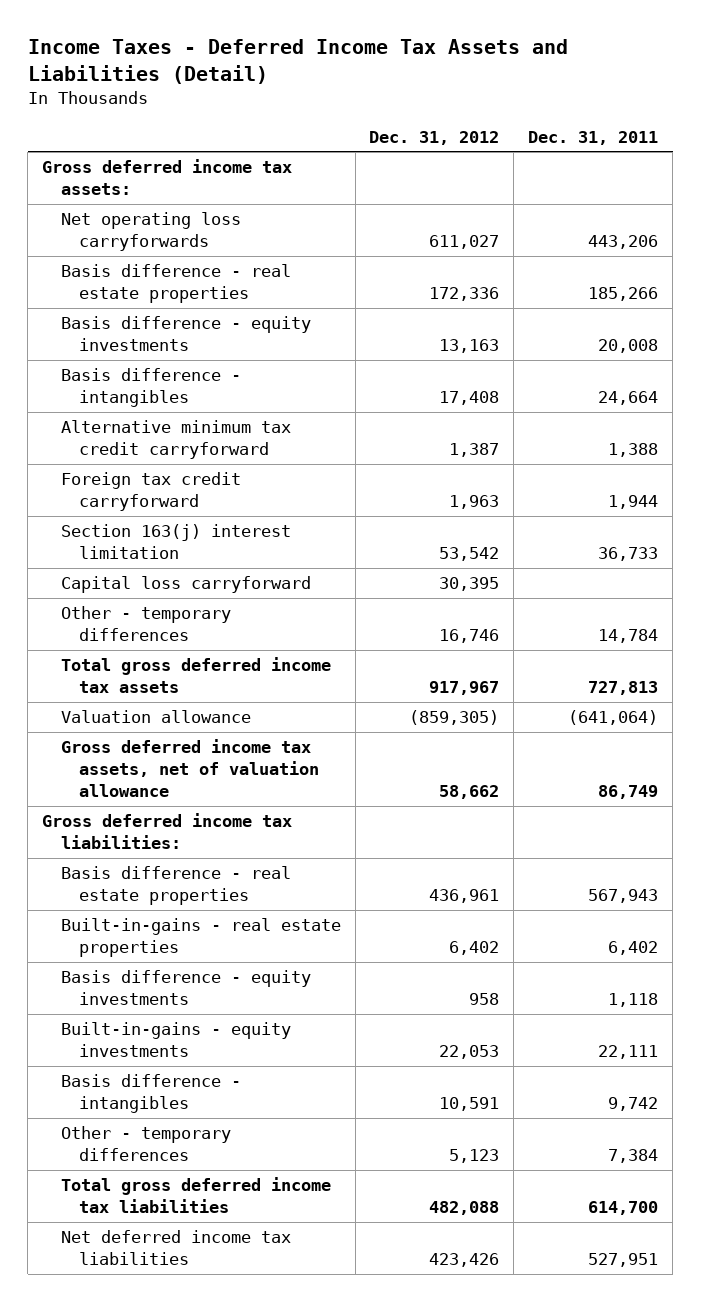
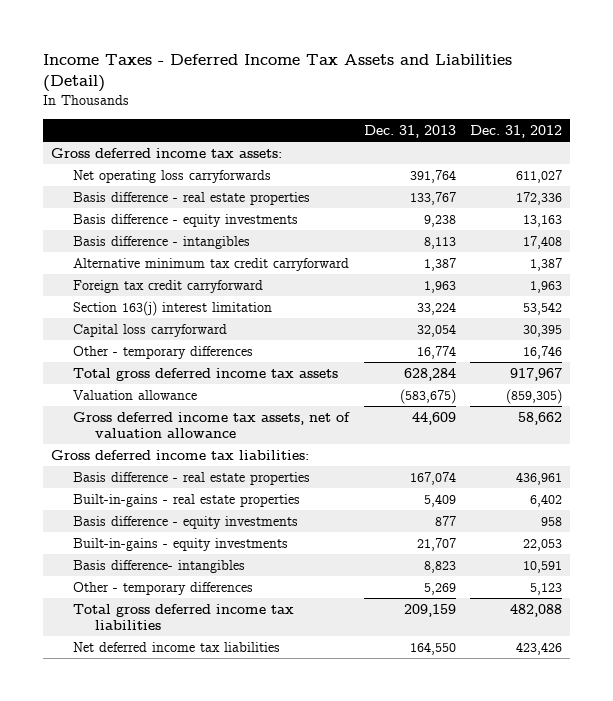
[528,130,659,145] Dec. 31, 2011 -> none
none -> [363,125,456,139] Dec. 31, 2013
[60,1074,241,1114] Basis difference - intangibles -> [72,559,245,573] Basis difference- intangibles

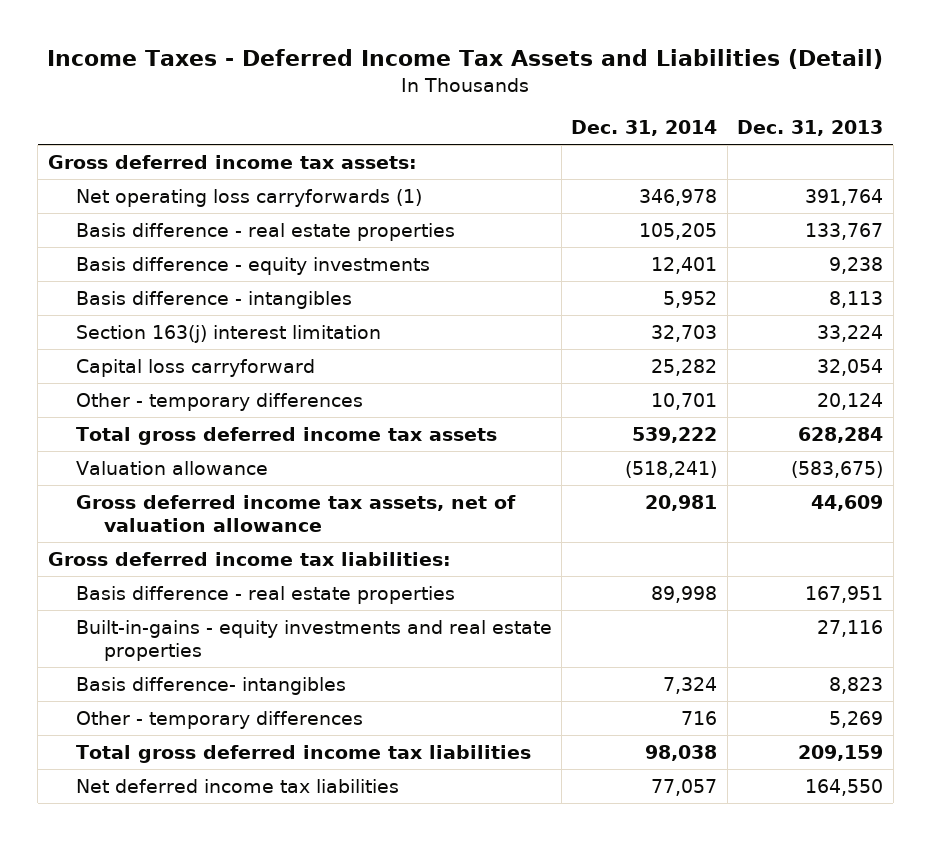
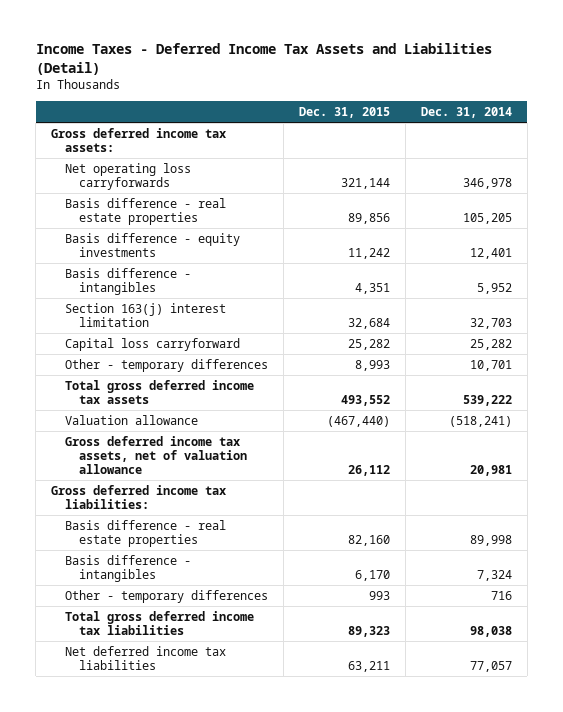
[737,119,884,136] Dec. 31, 2013 -> none
none -> [298,107,390,119] Dec. 31, 2015
[75,188,422,207] Net operating loss carryforwards (1) -> [64,162,191,190] Net operating loss carryforwards
[75,619,552,661] Built-in-gains - equity investments and real estate properties -> none
[75,676,346,695] Basis difference- intangibles -> [64,554,191,582] Basis difference - intangibles

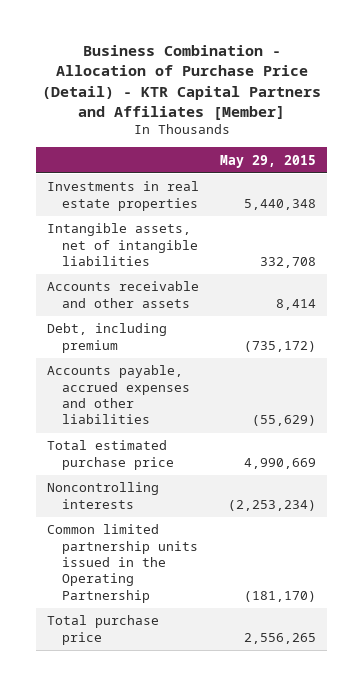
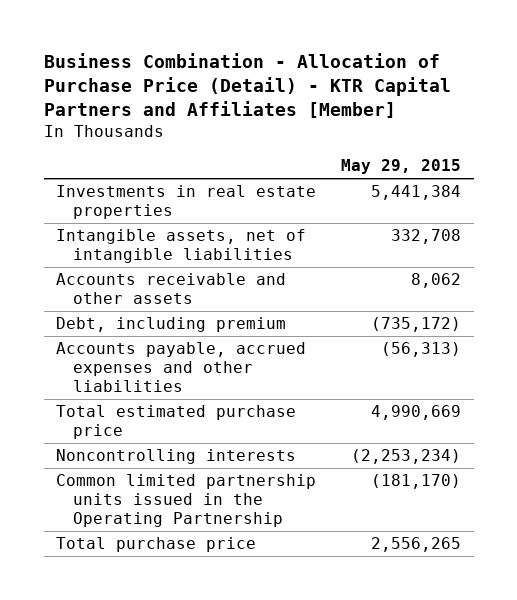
[244,198,317,210] 5,440,348 -> [371,185,462,201] 5,441,384
[276,298,317,310] 8,414 -> [411,273,462,289] 8,062
[252,415,317,427] (55,629) -> [381,342,462,358] (56,313)

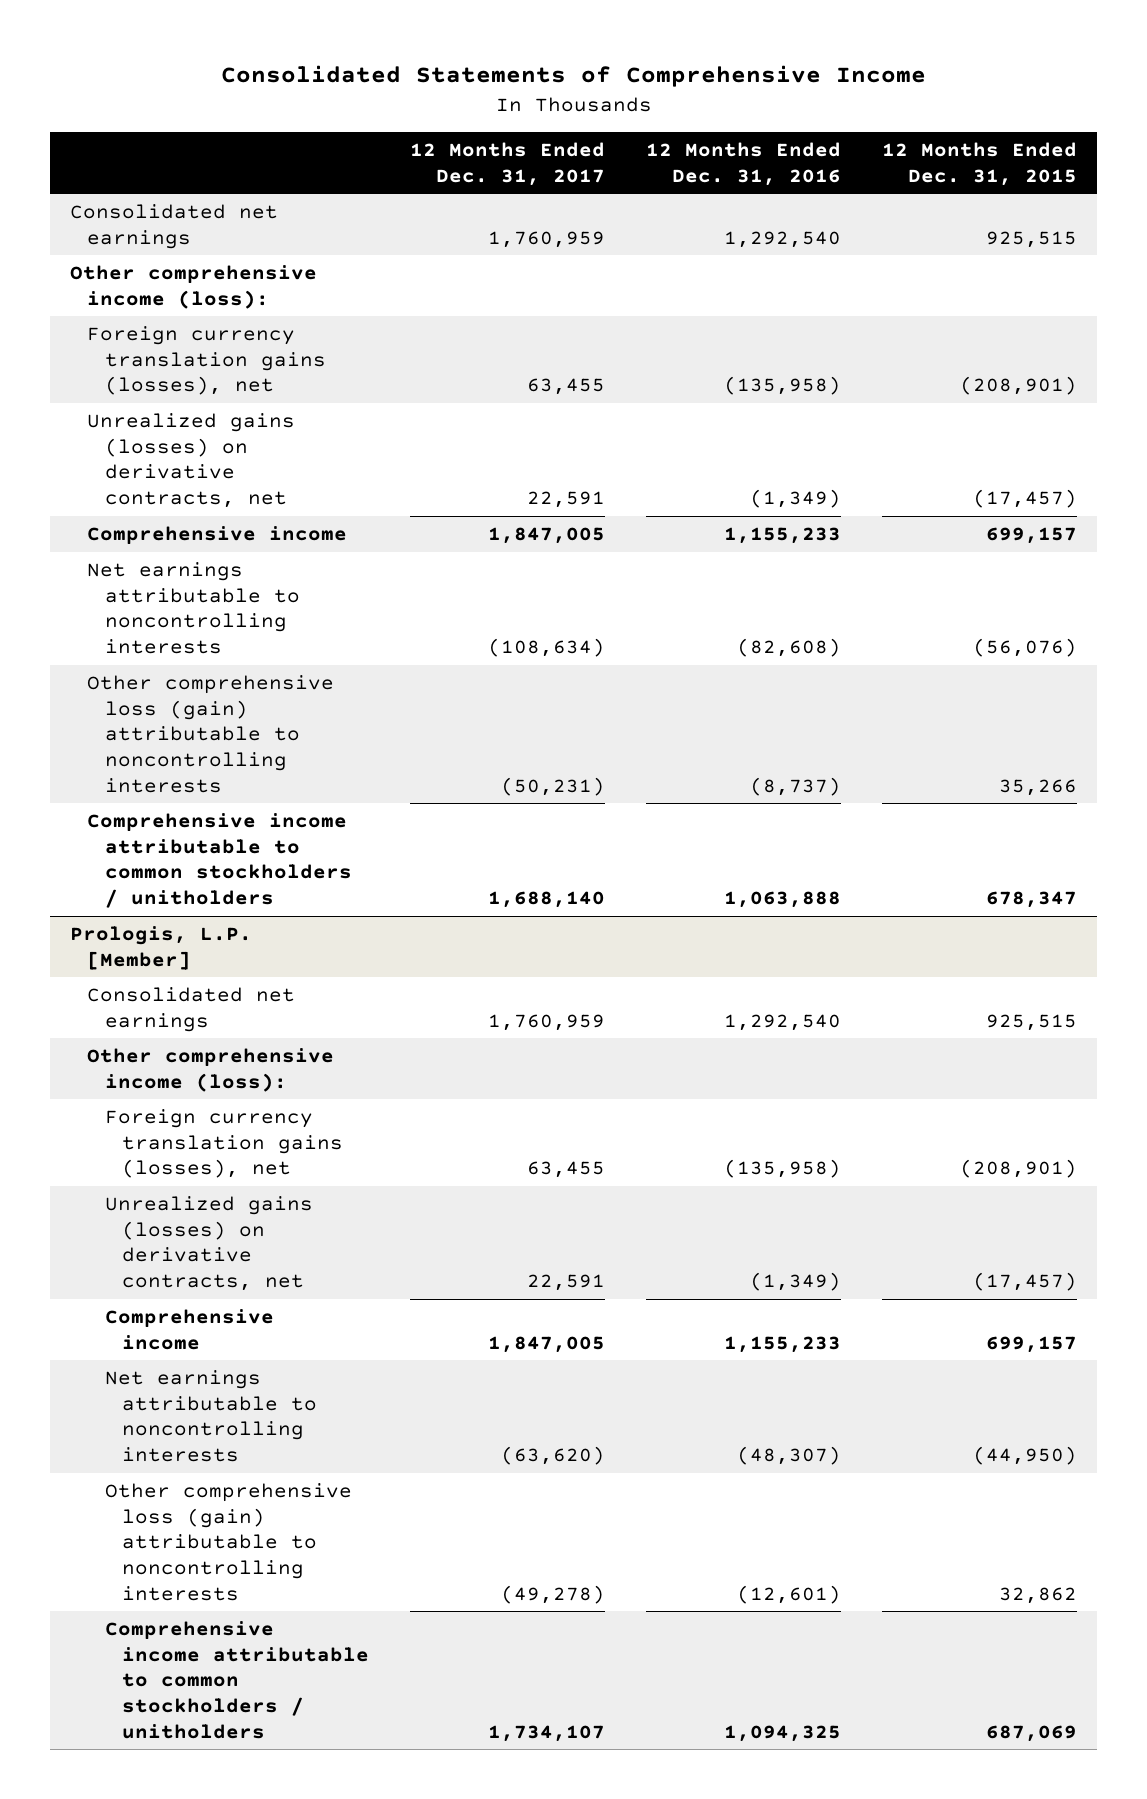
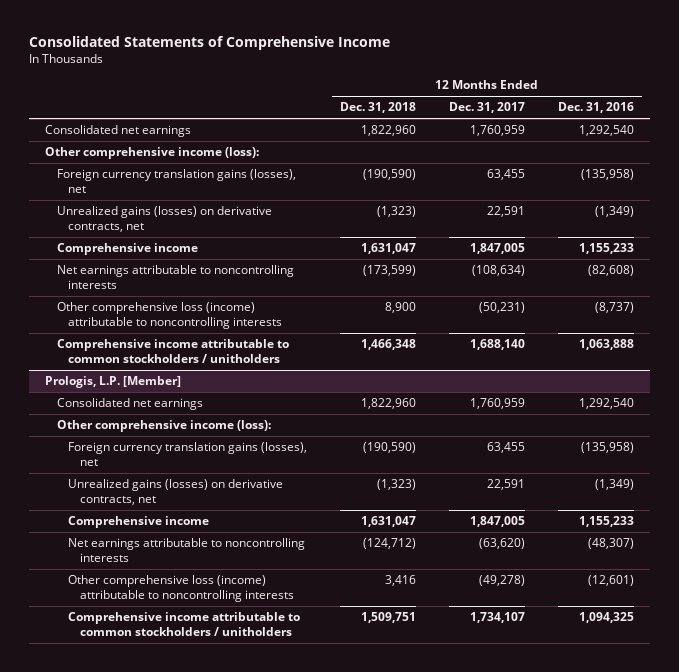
[881,141,1077,186] 12 Months Ended Dec. 31, 2015 -> none
none -> [339,102,416,114] Dec. 31, 2018
[87,675,335,793] Other comprehensive loss (gain) attributable to noncontrolling interests -> [56,302,283,330] Other comprehensive loss (income) attributable to noncontrolling interests
[104,1483,352,1601] Other comprehensive loss (gain) attributable to noncontrolling interests -> [68,575,294,603] Other comprehensive loss (income) attributable to noncontrolling interests

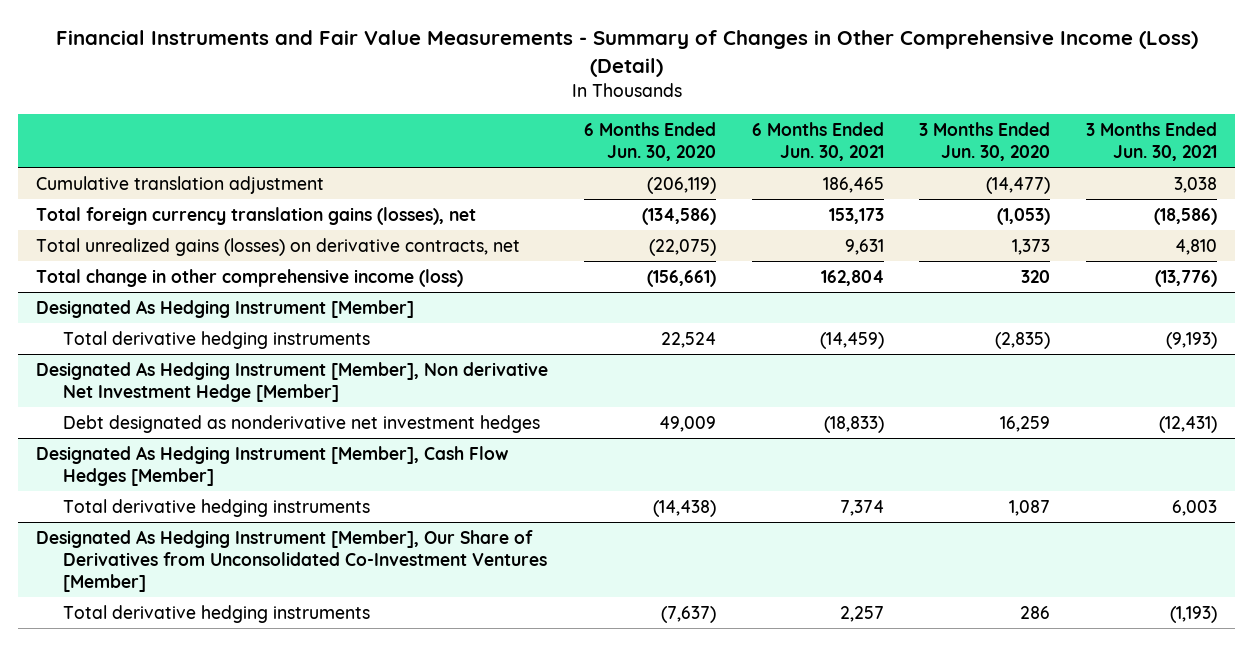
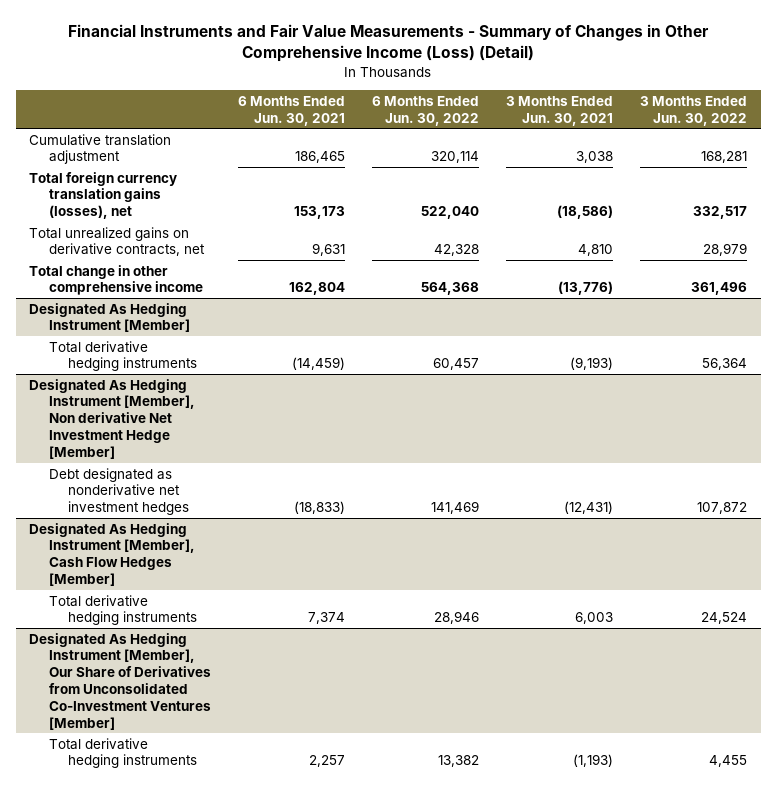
[583,122,716,162] 6 Months Ended Jun. 30, 2020 -> none
[919,122,1051,162] 3 Months Ended Jun. 30, 2020 -> none
none -> [372,96,480,126] 6 Months Ended Jun. 30, 2022
none -> [640,96,748,126] 3 Months Ended Jun. 30, 2022
[35,237,520,256] Total unrealized gains (losses) on derivative contracts, net -> [29,226,205,257] Total unrealized gains on derivative contracts, net
[35,268,463,287] Total change in other comprehensive income (loss) -> [29,264,203,296] Total change in other comprehensive income

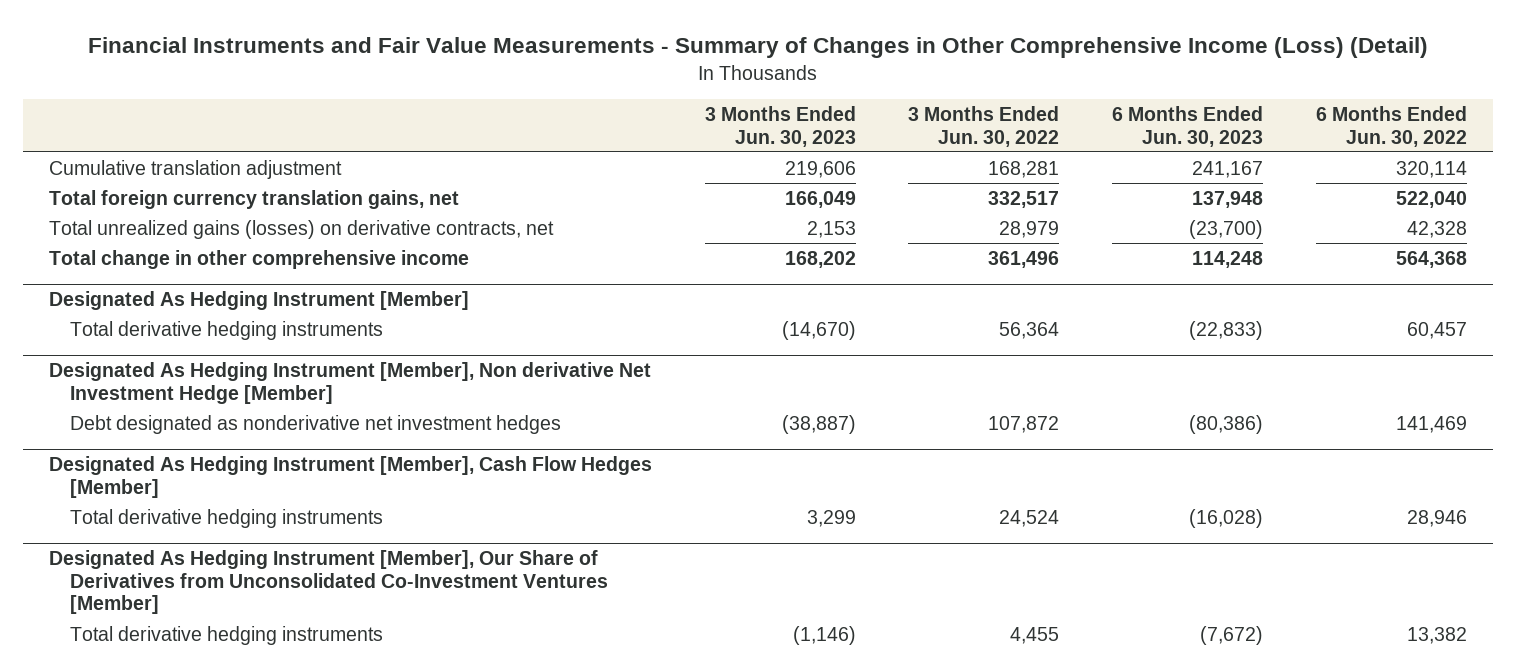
[237,96,345,126] 6 Months Ended Jun. 30, 2021 -> none
[506,96,614,126] 3 Months Ended Jun. 30, 2021 -> none
none -> [704,106,856,147] 3 Months Ended Jun. 30, 2023
none -> [1111,106,1263,147] 6 Months Ended Jun. 30, 2023
[29,171,178,220] Total foreign currency translation gains (losses), net -> [49,189,460,209] Total foreign currency translation gains, net
[29,226,205,257] Total unrealized gains on derivative contracts, net -> [49,219,555,239] Total unrealized gains (losses) on derivative contracts, net

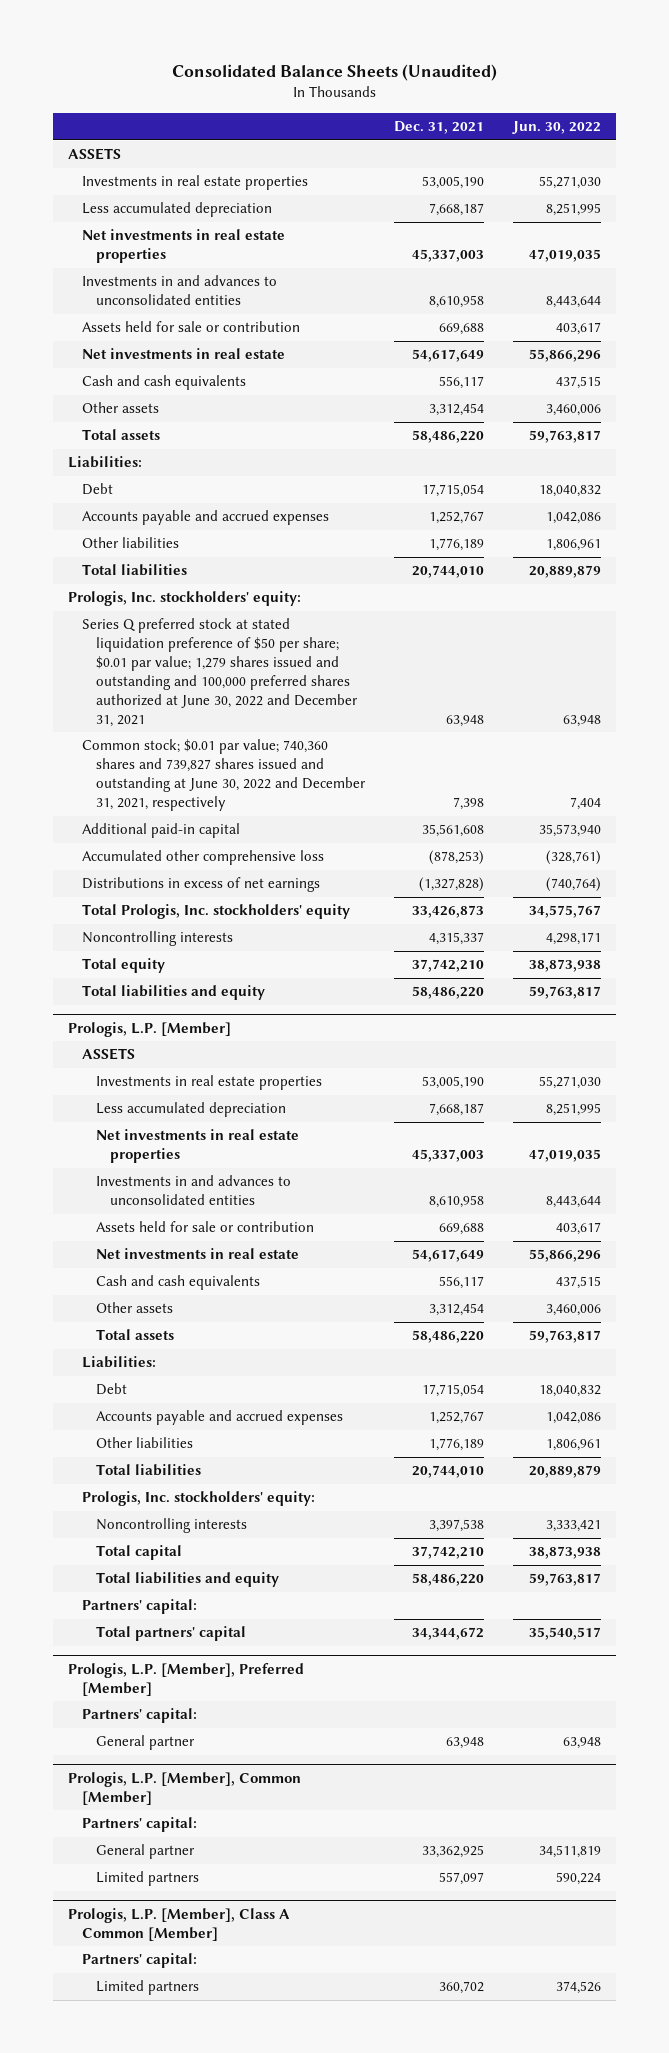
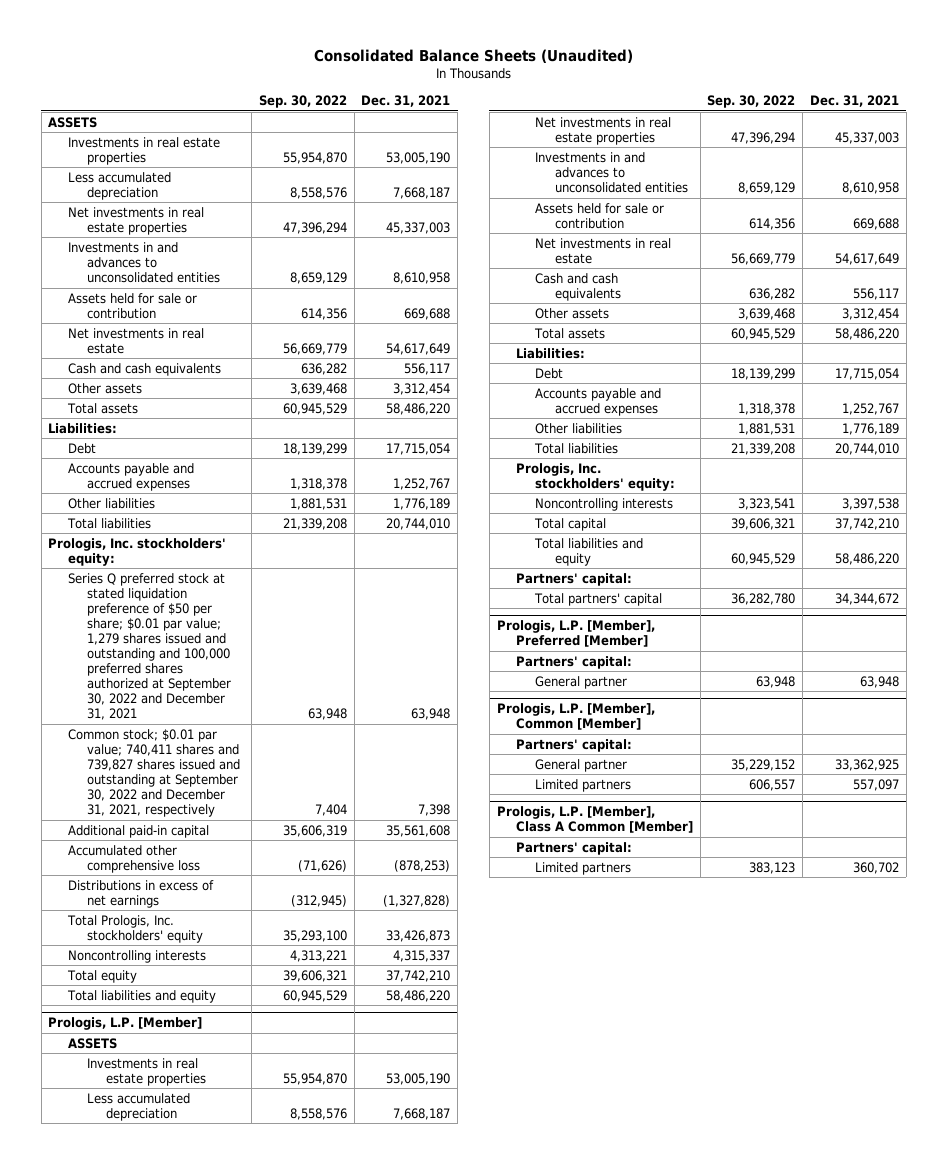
[512,121,602,135] Jun. 30, 2022 -> none
none -> [258,95,347,109] Sep. 30, 2022
[81,618,358,727] Series Q preferred stock at stated liquidation preference of $50 per share; $0.01 par value; 1,279 shares issued and outstanding and 100,000 preferred shares authorized at June 30, 2022 and December 31, 2021 -> [67,572,231,721] Series Q preferred stock at stated liquidation preference of $50 per share; $0.01 par value; 1,279 shares issued and outstanding and 100,000 preferred shares authorized at September 30, 2022 and December 31, 2021
[81,739,366,812] Common stock; $0.01 par value; 740,360 shares and 739,827 shares issued and outstanding at June 30, 2022 and December 31, 2021, respectively -> [67,728,240,818] Common stock; $0.01 par value; 740,411 shares and 739,827 shares issued and outstanding at September 30, 2022 and December 31, 2021, respectively

